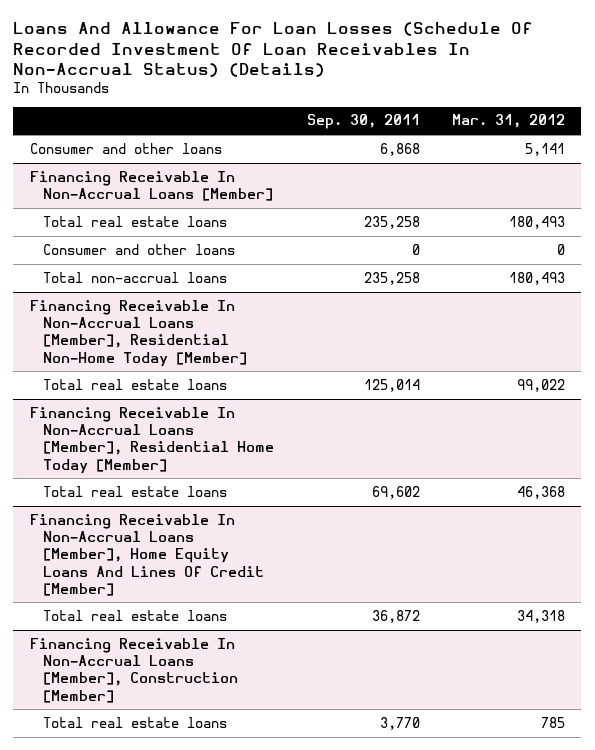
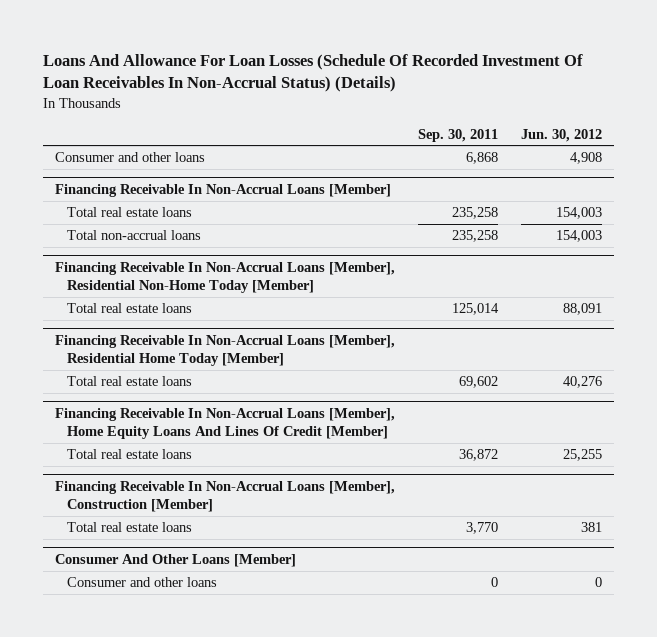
[451,114,565,129] Mar. 31, 2012 -> none
none -> [521,128,603,142] Jun. 30, 2012
[43,243,236,255] Consumer and other loans -> none
none -> [54,554,296,568] Consumer And Other Loans [Member]
none -> [66,577,217,588] Consumer and other loans

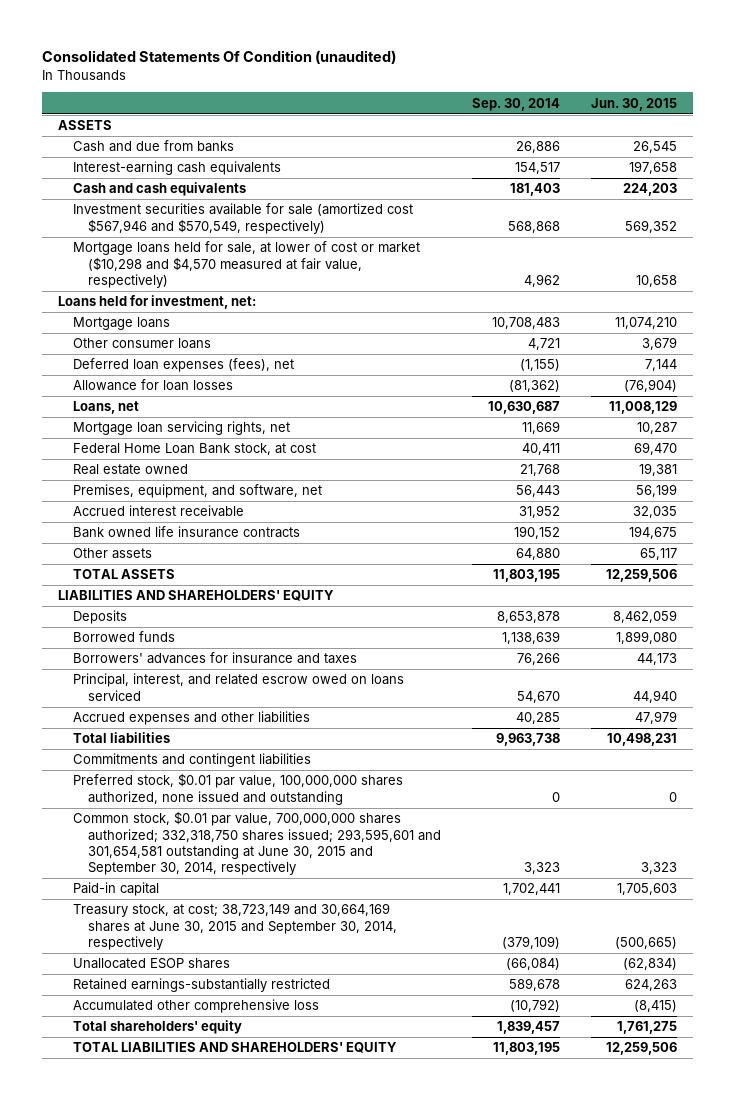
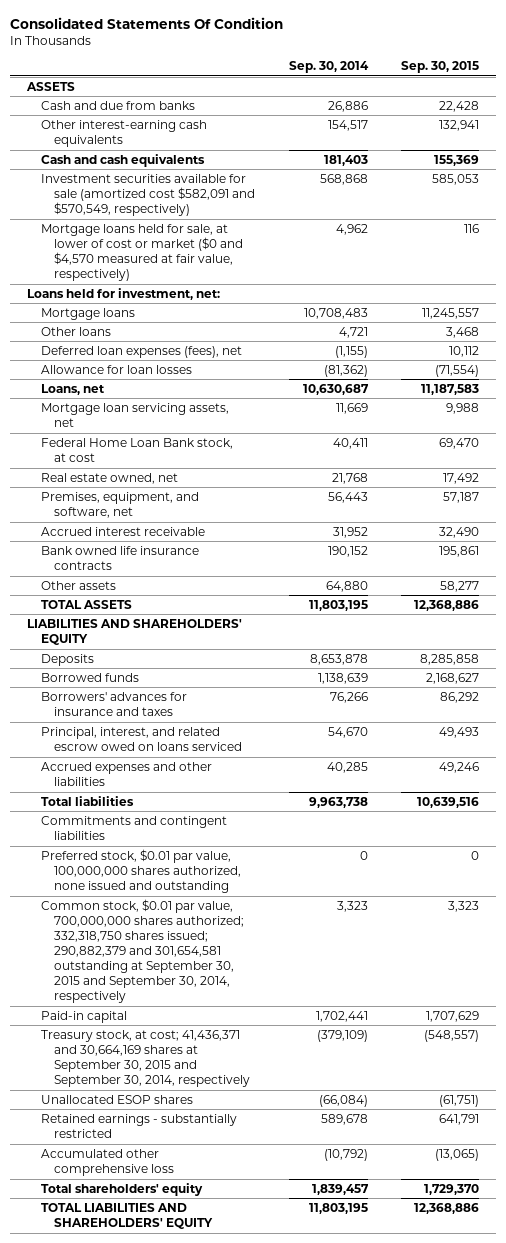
[42,50,397,65] Consolidated Statements Of Condition (unaudited) -> [10,16,284,29] Consolidated Statements Of Condition
[591,97,678,111] Jun. 30, 2015 -> none
none -> [401,61,480,74] Sep. 30, 2015
[72,161,281,176] Interest-earning cash equivalents -> [40,119,207,147] Other interest-earning cash equivalents
[72,203,413,234] Investment securities available for sale (amortized cost $567,946 and $570,549, respectively) -> [40,173,256,217] Investment securities available for sale (amortized cost $582,091 and $570,549, respectively)
[72,241,420,288] Mortgage loans held for sale, at lower of cost or market ($10,298 and $4,570 measured at fair value, respectively) -> [40,223,244,282] Mortgage loans held for sale, at lower of cost or market ($0 and $4,570 measured at fair value, respectively)
[72,338,211,350] Other consumer loans -> [40,326,111,336] Other loans
[72,421,290,436] Mortgage loan servicing rights, net -> [40,402,229,427] Mortgage loan servicing assets, net
[72,464,188,476] Real estate owned -> [40,472,178,484] Real estate owned, net
[72,811,441,876] Common stock, $0.01 par value, 700,000,000 shares authorized; 332,318,750 shares issued; 293,595,601 and 301,654,581 outstanding at June 30, 2015 and September 30, 2014, respectively -> [40,898,245,1004] Common stock, $0.01 par value, 700,000,000 shares authorized; 332,318,750 shares issued; 290,882,379 and 301,654,581 outstanding at September 30, 2015 and September 30, 2014, respectively
[72,903,397,950] Treasury stock, at cost; 38,723,149 and 30,664,169 shares at June 30, 2015 and September 30, 2014, respectively -> [40,1029,251,1088] Treasury stock, at cost; 41,436,371 and 30,664,169 shares at September 30, 2015 and September 30, 2014, respectively
[72,978,330,993] Retained earnings-substantially restricted -> [40,1113,237,1138] Retained earnings - substantially restricted

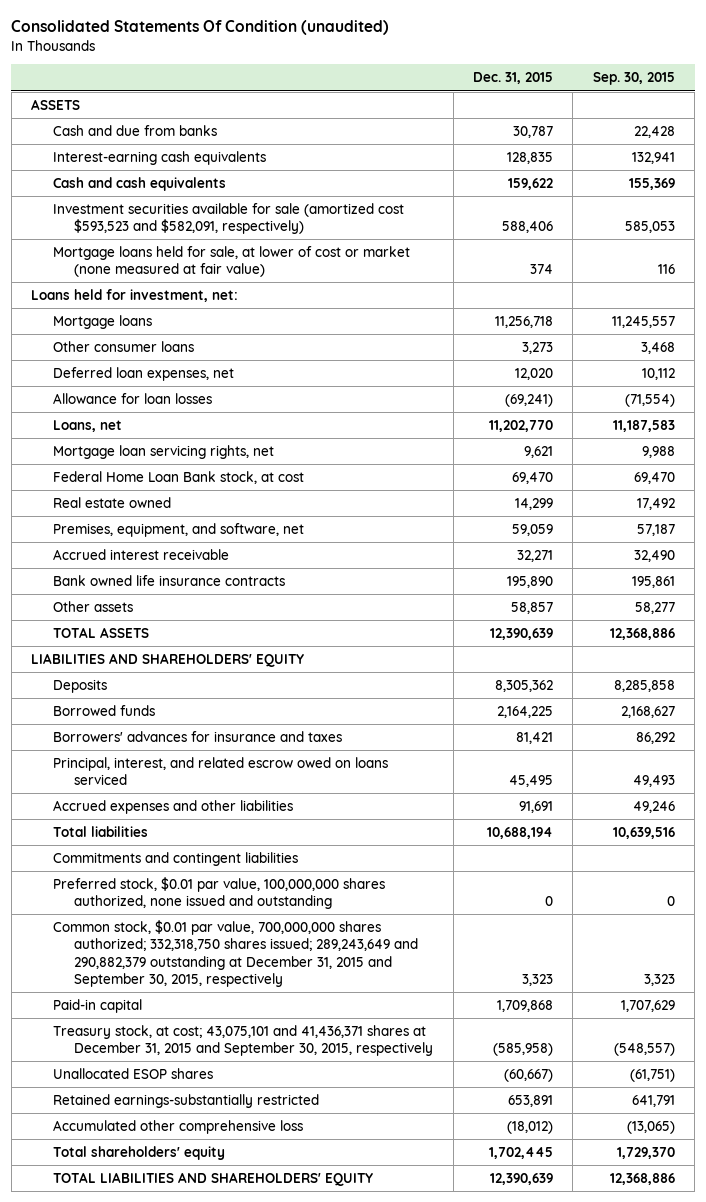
[10,16,284,29] Consolidated Statements Of Condition -> [11,20,390,36] Consolidated Statements Of Condition (unaudited)
[288,61,369,74] Sep. 30, 2014 -> none
none -> [473,72,554,85] Dec. 31, 2015
[40,119,207,147] Other interest-earning cash equivalents -> [52,150,266,165] Interest-earning cash equivalents
[40,173,256,217] Investment securities available for sale (amortized cost $582,091 and $570,549, respectively) -> [52,202,404,235] Investment securities available for sale (amortized cost $593,523 and $582,091, respectively)
[40,223,244,282] Mortgage loans held for sale, at lower of cost or market ($0 and $4,570 measured at fair value, respectively) -> [52,245,410,278] Mortgage loans held for sale, at lower of cost or market (none measured at fair value)
[40,326,111,336] Other loans -> [52,340,194,352] Other consumer loans
[40,345,242,358] Deferred loan expenses (fees), net -> [52,366,234,381] Deferred loan expenses, net
[40,402,229,427] Mortgage loan servicing assets, net -> [52,444,274,459] Mortgage loan servicing rights, net
[40,472,178,484] Real estate owned, net -> [52,496,171,508] Real estate owned
[40,898,245,1004] Common stock, $0.01 par value, 700,000,000 shares authorized; 332,318,750 shares issued; 290,882,379 and 301,654,581 outstanding at September 30, 2015 and September 30, 2014, respectively -> [52,919,419,987] Common stock, $0.01 par value, 700,000,000 shares authorized; 332,318,750 shares issued; 289,243,649 and 290,882,379 outstanding at December 31, 2015 and September 30, 2015, respectively
[40,1029,251,1088] Treasury stock, at cost; 41,436,371 and 30,664,169 shares at September 30, 2015 and September 30, 2014, respectively -> [52,1024,434,1057] Treasury stock, at cost; 43,075,101 and 41,436,371 shares at December 31, 2015 and September 30, 2015, respectively
[40,1113,237,1138] Retained earnings - substantially restricted -> [52,1093,319,1108] Retained earnings-substantially restricted

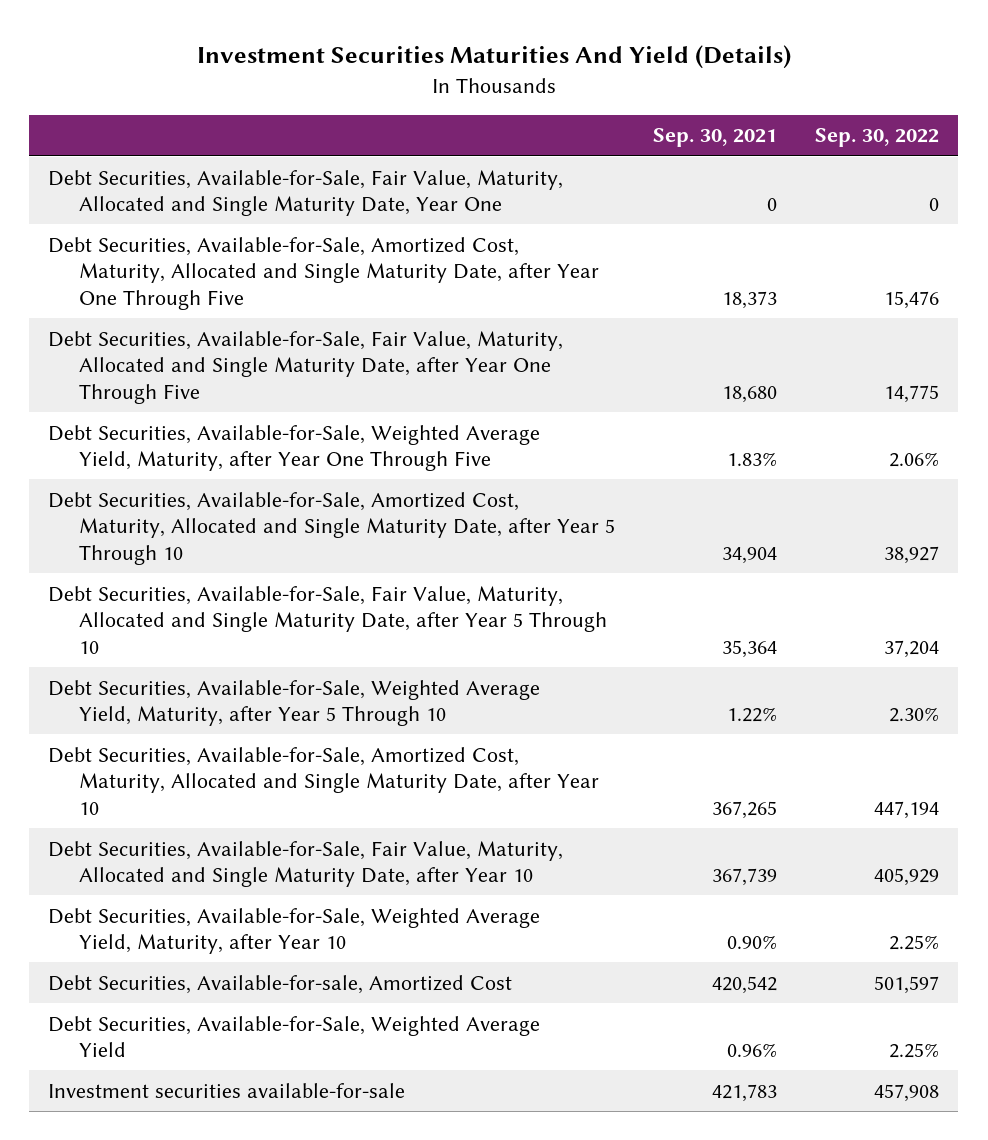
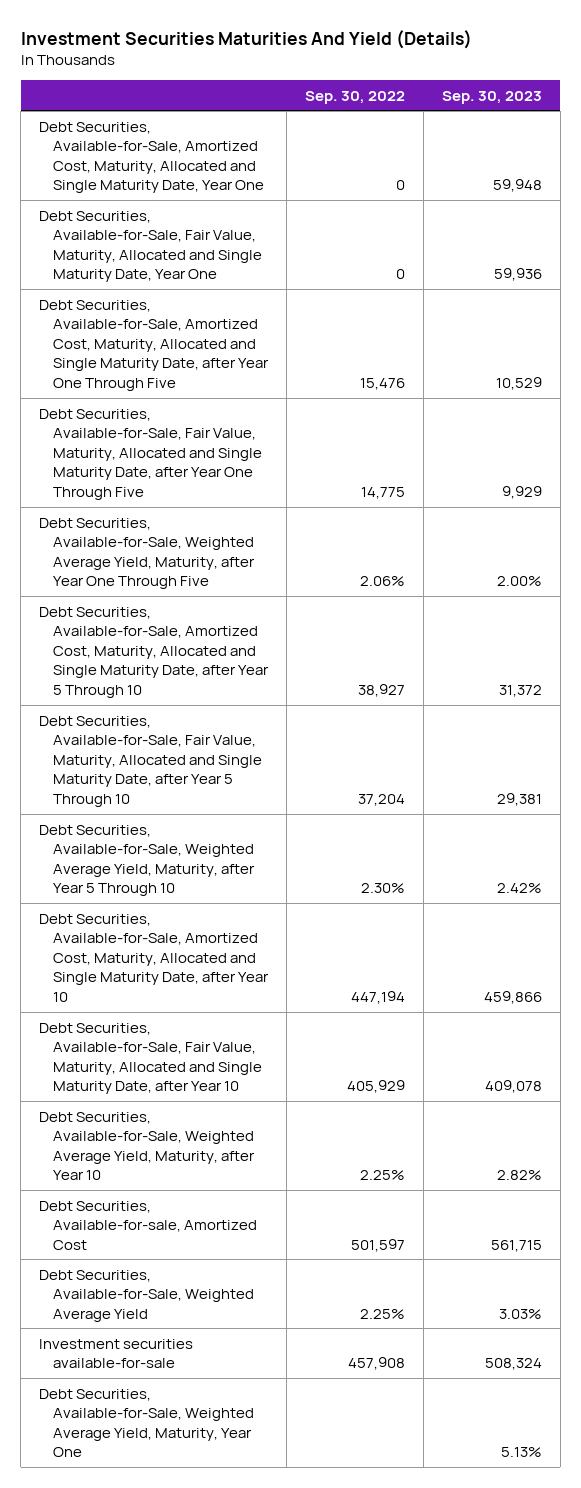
[653,128,778,148] Sep. 30, 2021 -> none
none -> [441,90,542,104] Sep. 30, 2023
none -> [39,121,264,194] Debt Securities, Available-for-Sale, Amortized Cost, Maturity, Allocated and Single Maturity Date, Year One
none -> [39,1388,254,1458] Debt Securities, Available-for-Sale, Weighted Average Yield, Maturity, Year One

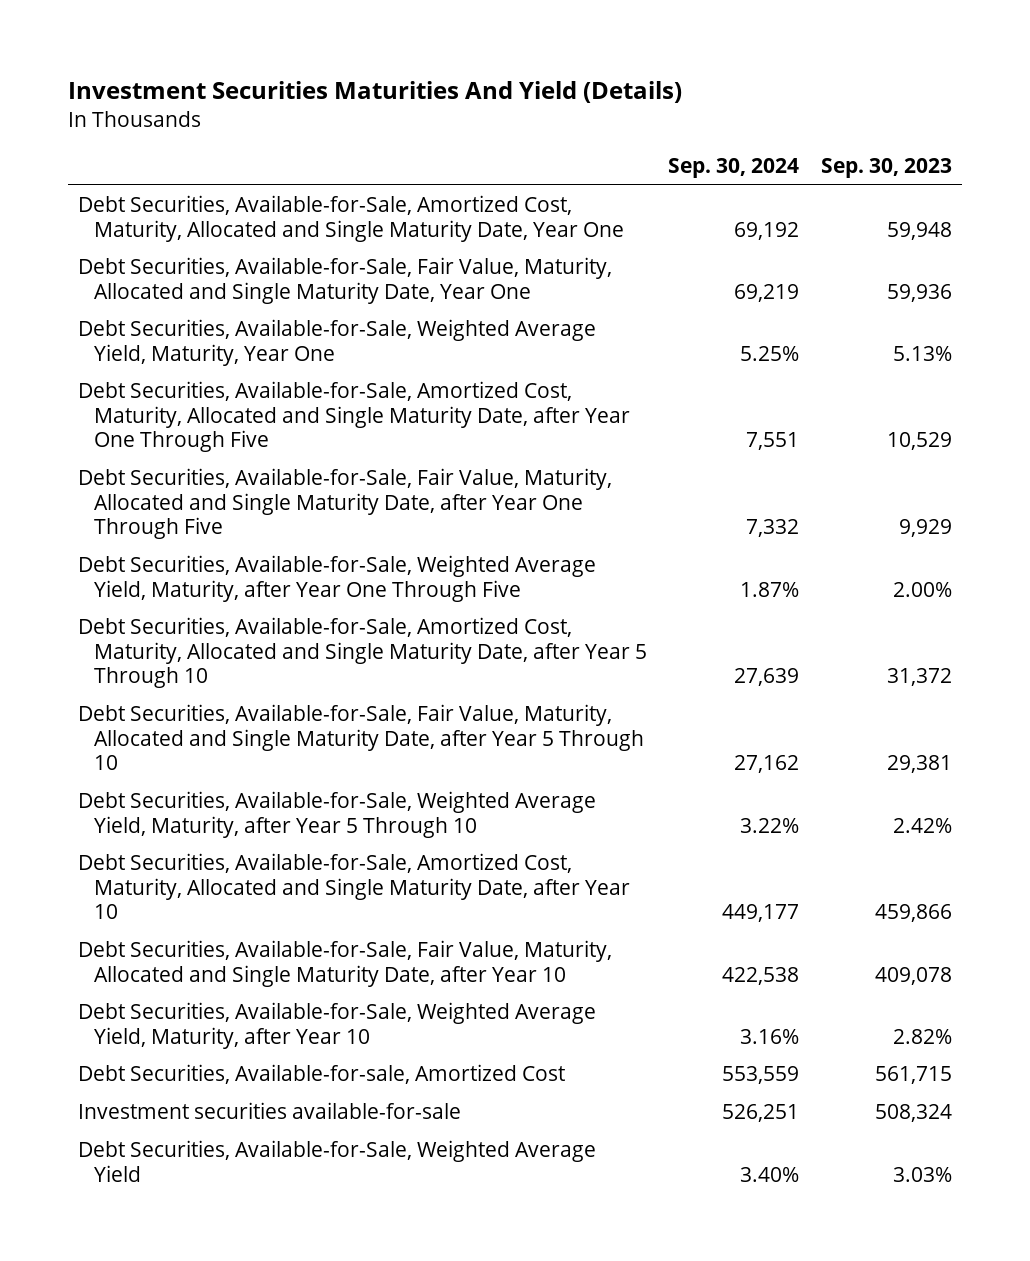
[304,90,405,104] Sep. 30, 2022 -> none
none -> [668,158,800,179] Sep. 30, 2024
[39,1388,254,1458] Debt Securities, Available-for-Sale, Weighted Average Yield, Maturity, Year One -> [78,319,597,366] Debt Securities, Available-for-Sale, Weighted Average Yield, Maturity, Year One
[39,1269,254,1322] Debt Securities, Available-for-Sale, Weighted Average Yield -> [78,1140,597,1182] Debt Securities, Available-for-Sale, Weighted Average Yield

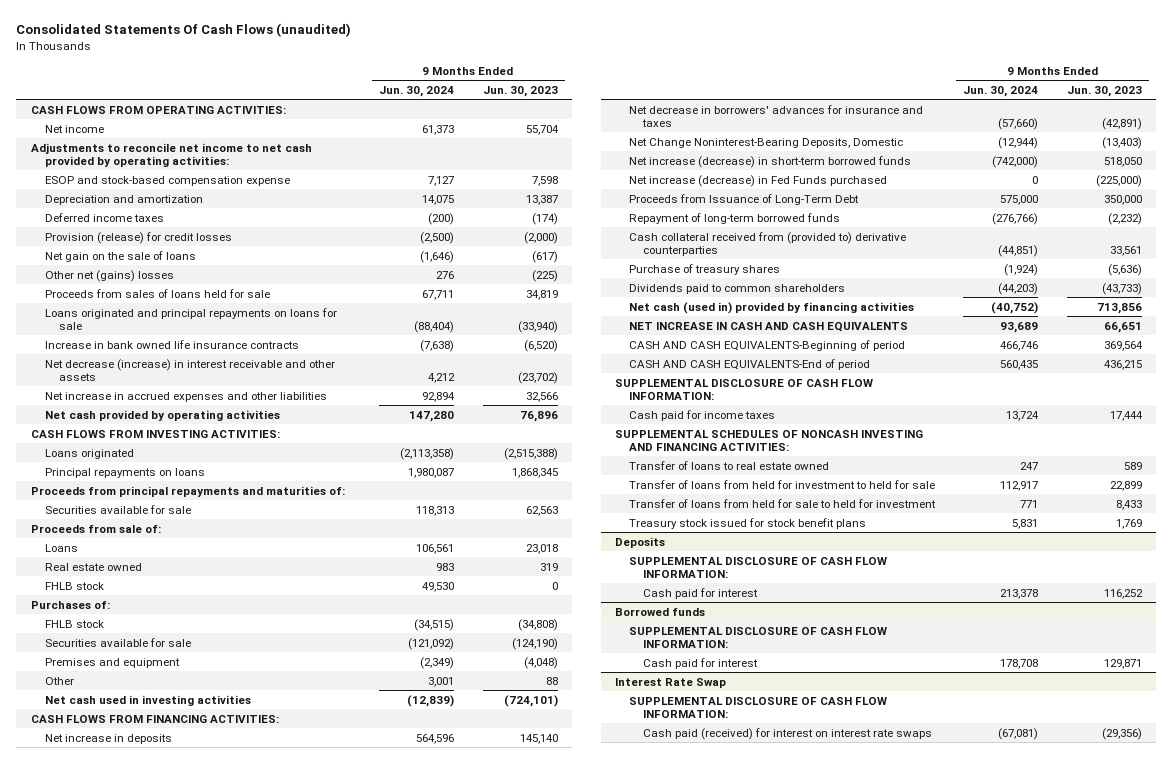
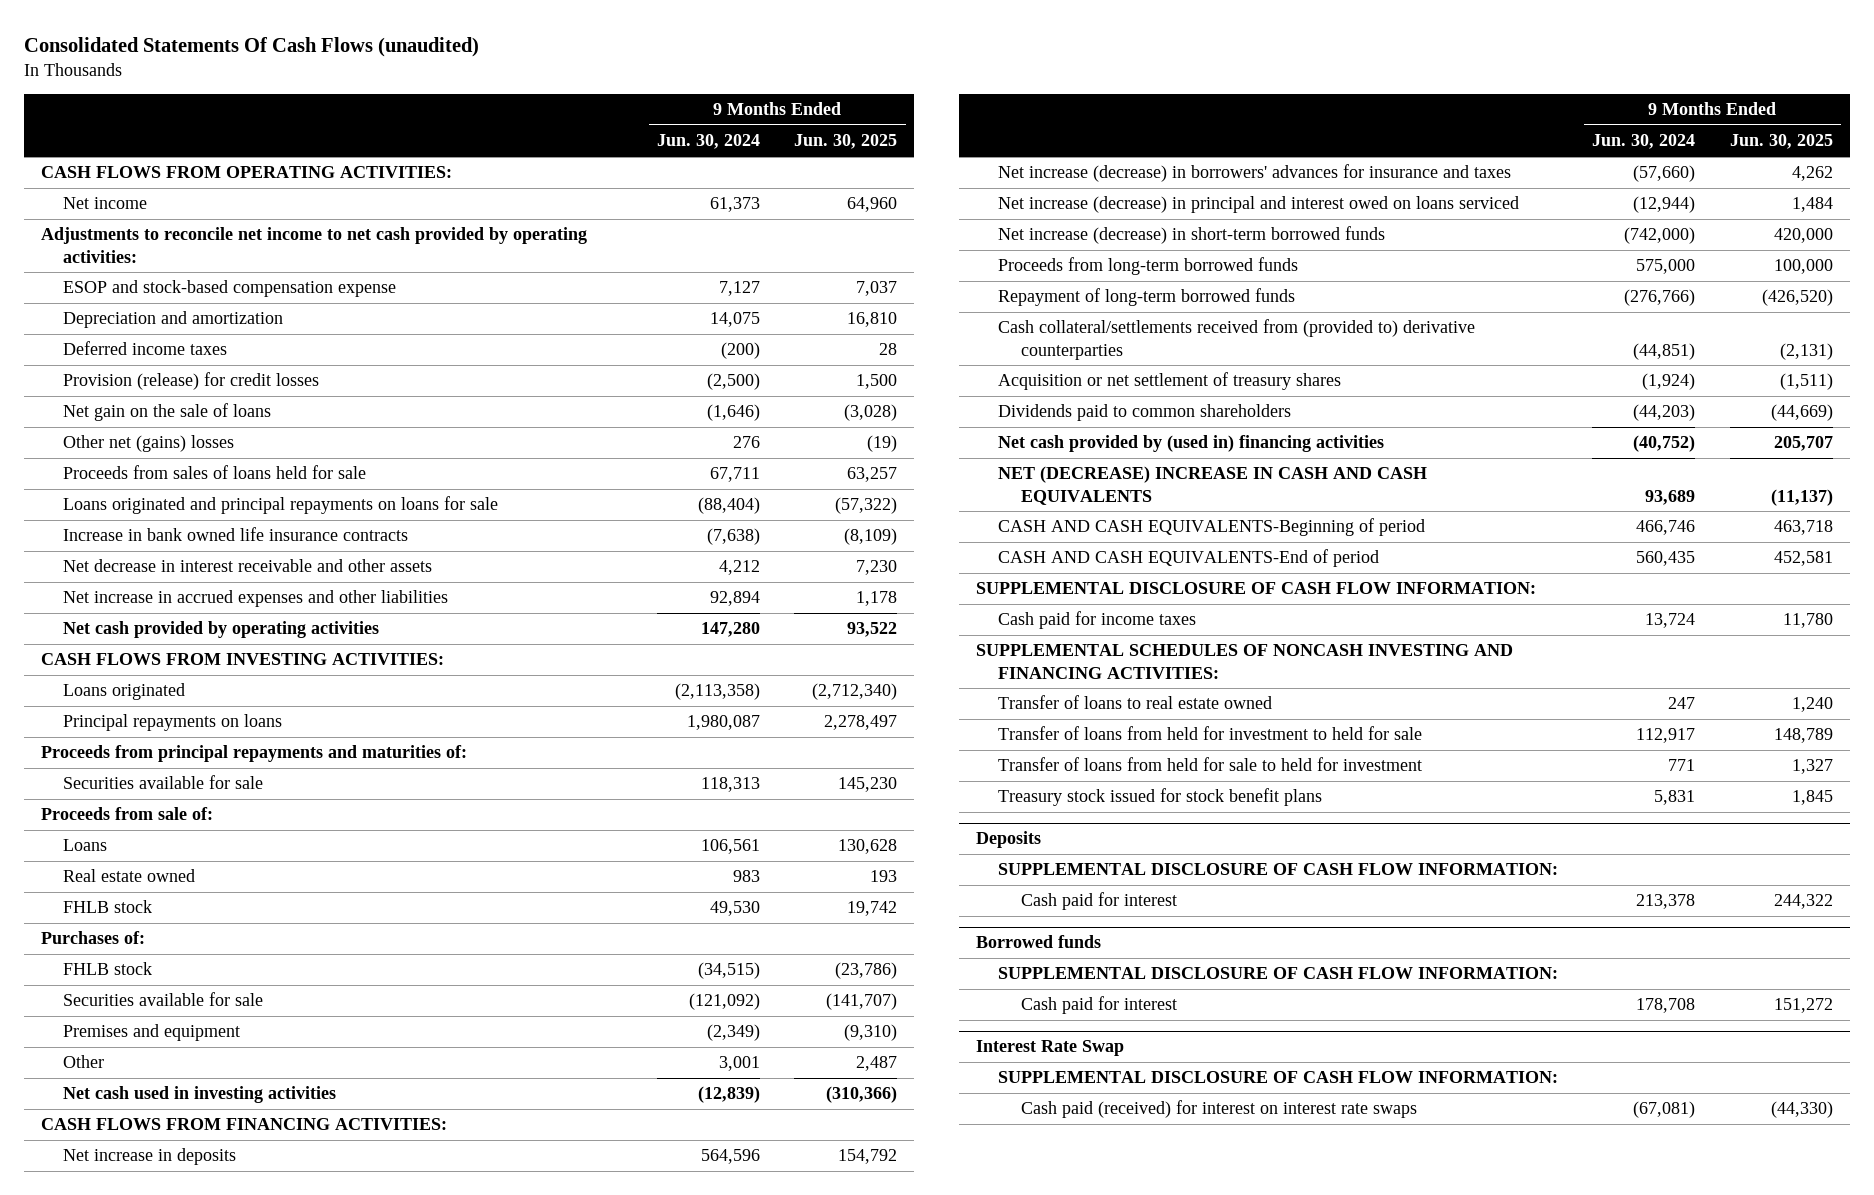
[482,85,558,97] Jun. 30, 2023 -> none
none -> [794,134,898,150] Jun. 30, 2025
[44,358,335,381] Net decrease (increase) in interest receivable and other assets -> [63,559,433,573] Net decrease in interest receivable and other assets
[628,104,923,127] Net decrease in borrowers' advances for insurance and taxes -> [998,164,1512,183] Net increase (decrease) in borrowers' advances for insurance and taxes
[628,137,903,148] Net Change Noninterest-Bearing Deposits, Domestic -> [998,196,1520,214] Net increase (decrease) in principal and interest owed on loans serviced
[628,174,887,187] Net increase (decrease) in Fed Funds purchased -> none
[628,193,859,205] Proceeds from Issuance of Long-Term Debt -> [998,257,1299,276] Proceeds from long-term borrowed funds
[628,231,906,256] Cash collateral received from (provided to) derivative counterparties -> [998,319,1476,360] Cash collateral/settlements received from (provided to) derivative counterparties
[628,263,780,275] Purchase of treasury shares -> [998,372,1342,391] Acquisition or net settlement of treasury shares
[628,301,914,314] Net cash (used in) provided by financing activities -> [998,435,1385,453] Net cash provided by (used in) financing activities
[628,321,908,332] NET INCREASE IN CASH AND CASH EQUIVALENTS -> [998,466,1428,505] NET (DECREASE) INCREASE IN CASH AND CASH EQUIVALENTS

